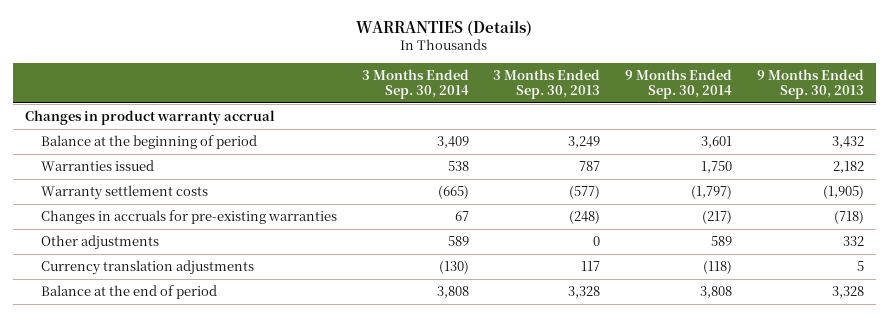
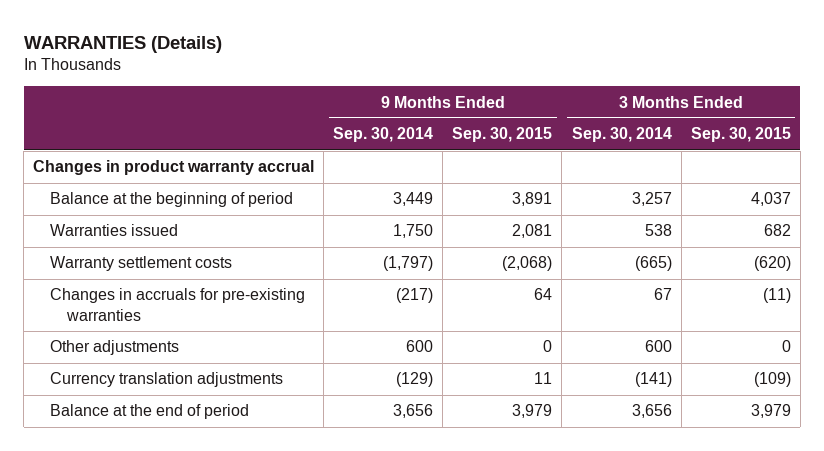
[493,69,601,100] 3 Months Ended Sep. 30, 2013 -> none
[756,69,864,100] 9 Months Ended Sep. 30, 2013 -> none
none -> [452,127,553,143] Sep. 30, 2015
none -> [690,127,791,143] Sep. 30, 2015
[436,136,469,149] 3,409 -> [631,192,672,207] 3,257
[701,136,733,149] 3,601 -> [393,192,434,207] 3,449
[447,236,469,247] 589 -> [644,340,672,353] 600
[711,236,733,247] 589 -> [406,340,434,353] 600
[438,260,469,275] (130) -> [634,372,672,388] (141)
[703,260,733,275] (118) -> [396,372,434,388] (129)
[436,286,469,299] 3,808 -> [631,404,672,419] 3,656
[700,286,733,299] 3,808 -> [393,404,434,419] 3,656

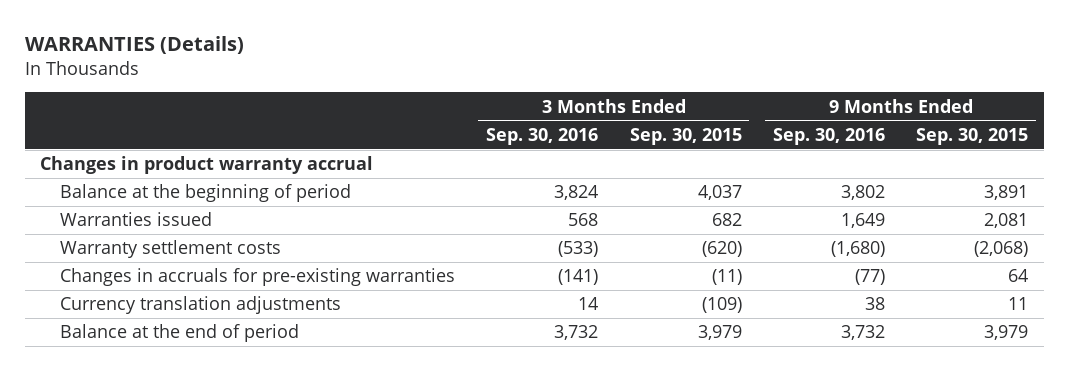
[333,127,434,143] Sep. 30, 2014 -> none
[571,127,672,143] Sep. 30, 2014 -> none
none -> [486,127,599,145] Sep. 30, 2016
none -> [772,127,885,145] Sep. 30, 2016
[50,340,180,356] Other adjustments -> none

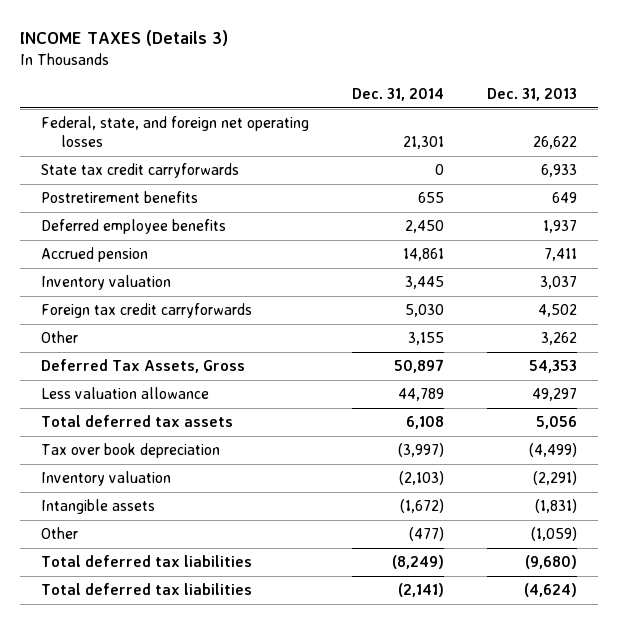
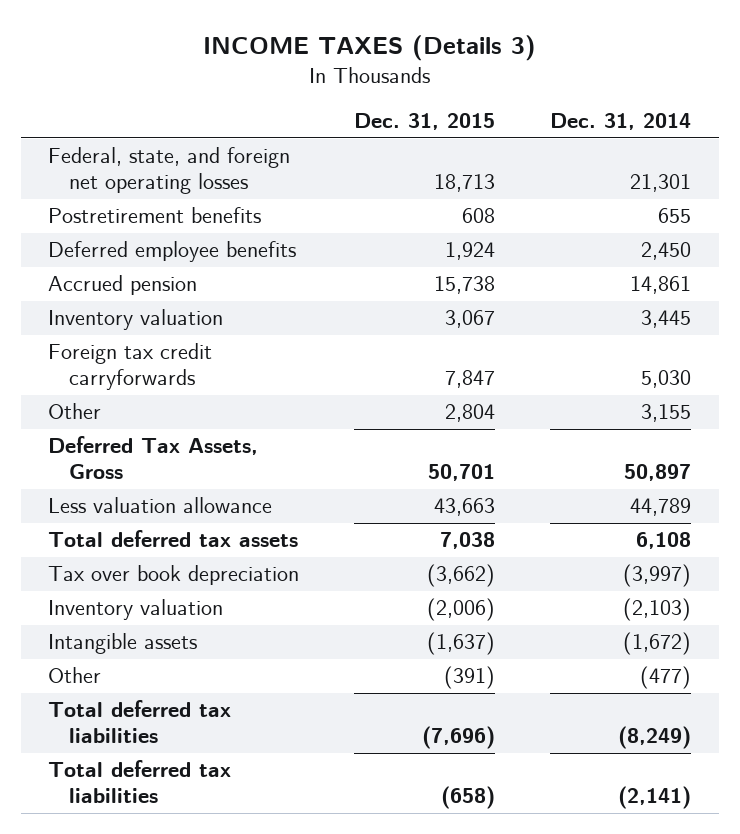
[486,87,577,101] Dec. 31, 2013 -> none
none -> [354,113,496,131] Dec. 31, 2015
[41,163,240,179] State tax credit carryforwards -> none

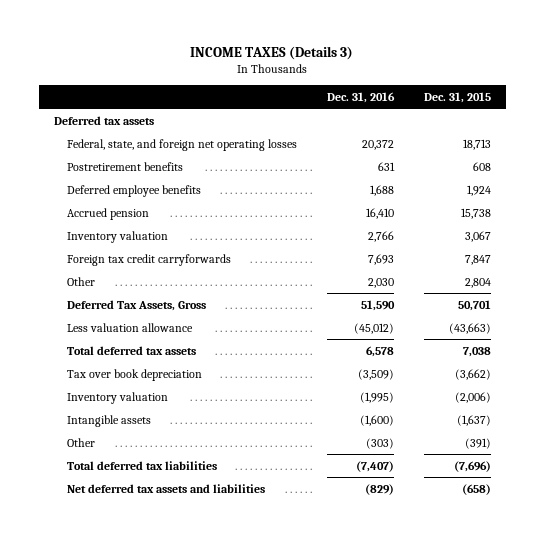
[550,113,692,131] Dec. 31, 2014 -> none
none -> [326,91,395,103] Dec. 31, 2016
none -> [53,115,154,125] Deferred tax assets
[434,498,496,517] 43,663 -> [448,322,491,334] (43,663)
[48,760,232,804] Total deferred tax liabilities -> [66,483,265,493] Net deferred tax assets and liabilities

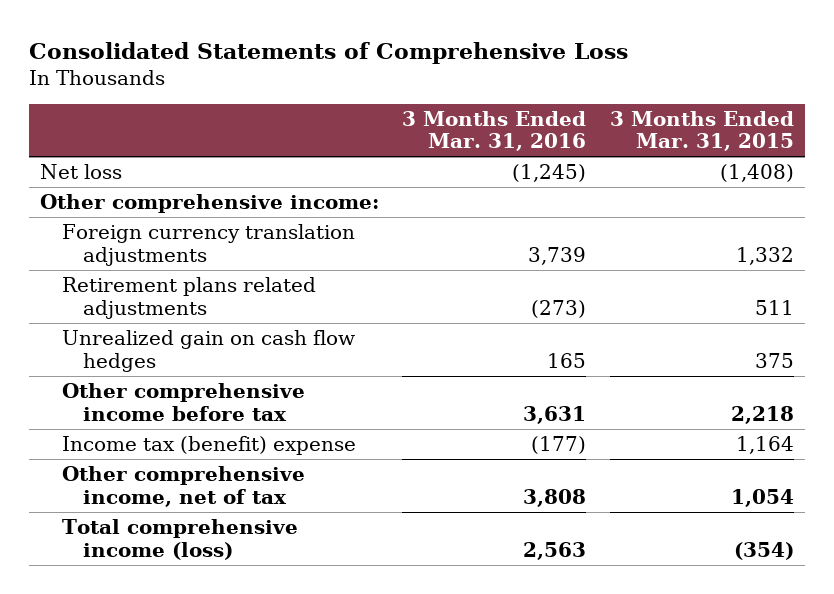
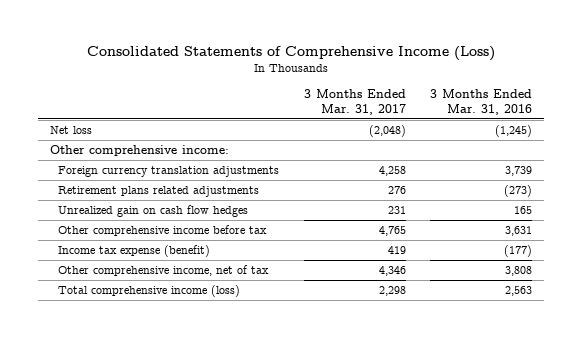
[28,41,628,64] Consolidated Statements of Comprehensive Loss -> [86,46,495,62] Consolidated Statements of Comprehensive Income (Loss)
[609,110,794,152] 3 Months Ended Mar. 31, 2015 -> none
none -> [303,89,406,116] 3 Months Ended Mar. 31, 2017
[61,436,356,456] Income tax (benefit) expense -> [58,244,211,257] Income tax expense (benefit)

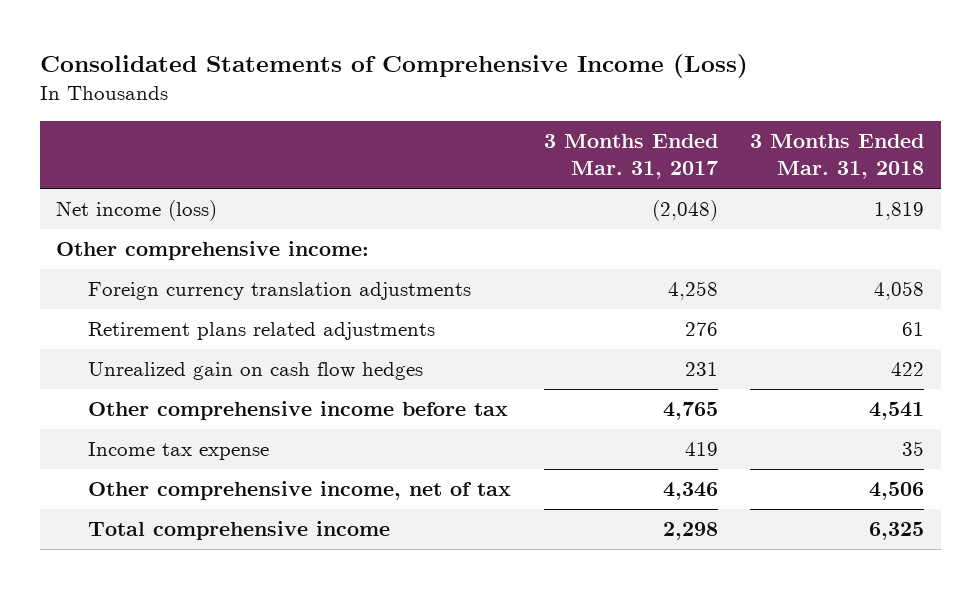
[430,89,533,116] 3 Months Ended Mar. 31, 2016 -> none
none -> [750,134,925,180] 3 Months Ended Mar. 31, 2018
[49,125,92,134] Net loss -> [56,200,218,222] Net income (loss)
[58,244,211,257] Income tax expense (benefit) -> [87,442,269,461] Income tax expense
[58,284,241,297] Total comprehensive income (loss) -> [87,521,390,541] Total comprehensive income

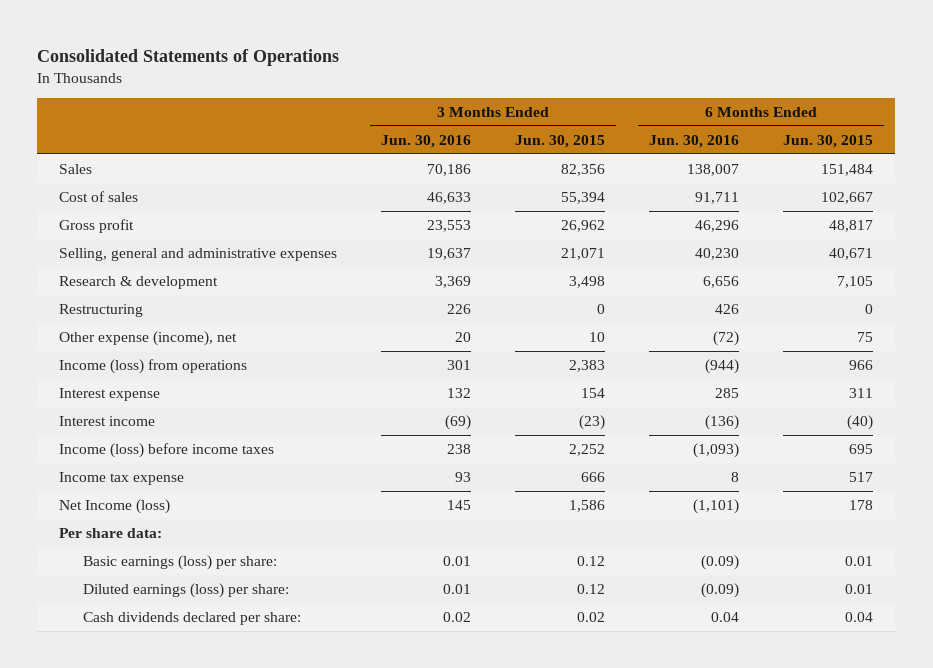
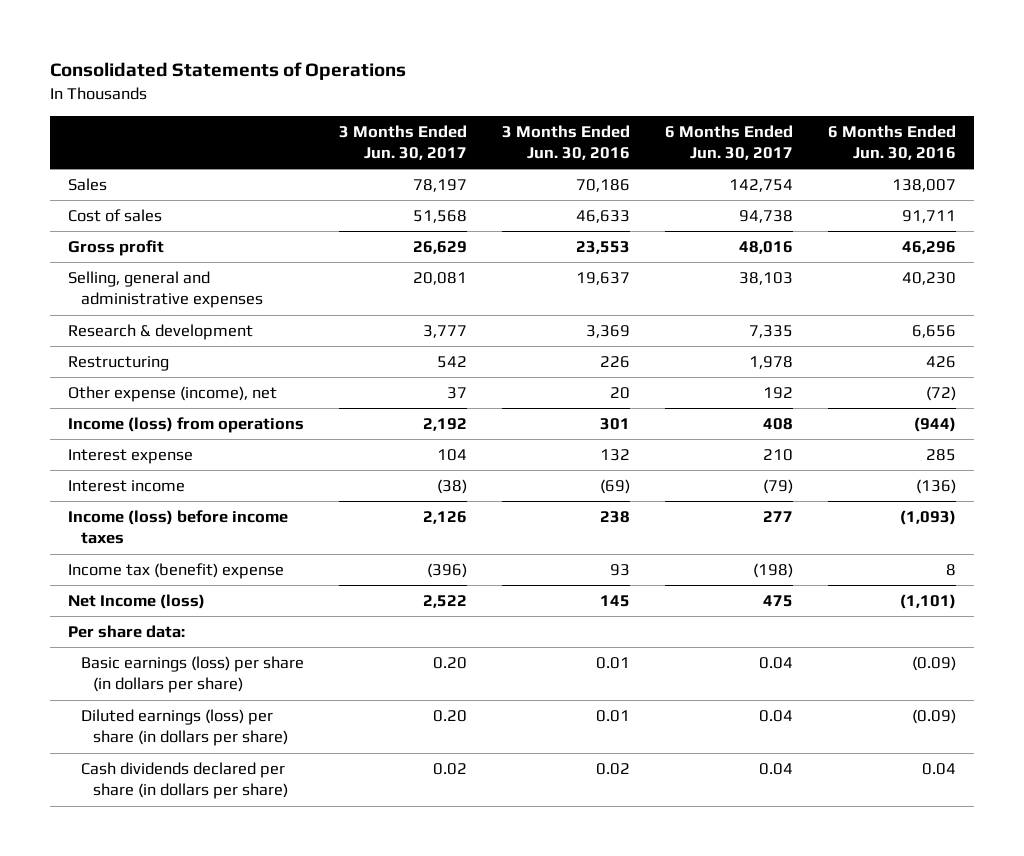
[515,134,606,148] Jun. 30, 2015 -> none
[783,134,874,148] Jun. 30, 2015 -> none
none -> [338,124,467,160] 3 Months Ended Jun. 30, 2017
none -> [665,124,794,160] 6 Months Ended Jun. 30, 2017
[59,471,185,485] Income tax expense -> [67,563,284,580] Income tax (benefit) expense
[83,554,278,570] Basic earnings (loss) per share: -> [80,656,304,694] Basic earnings (loss) per share (in dollars per share)
[83,582,290,598] Diluted earnings (loss) per share: -> [80,709,289,747] Diluted earnings (loss) per share (in dollars per share)
[83,611,302,625] Cash dividends declared per share: -> [80,762,289,800] Cash dividends declared per share (in dollars per share)

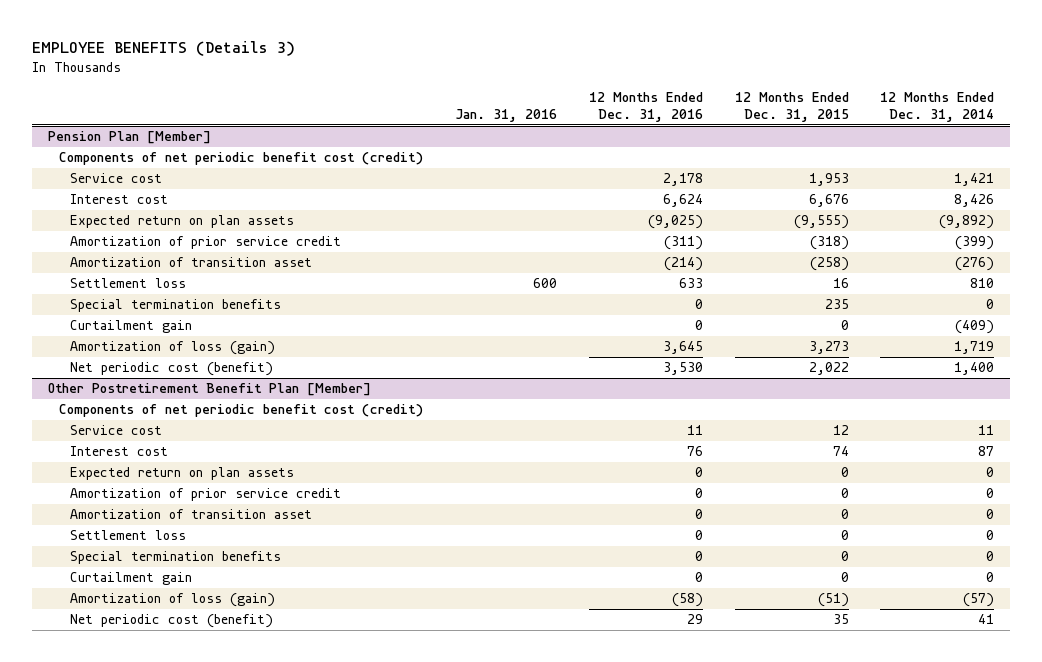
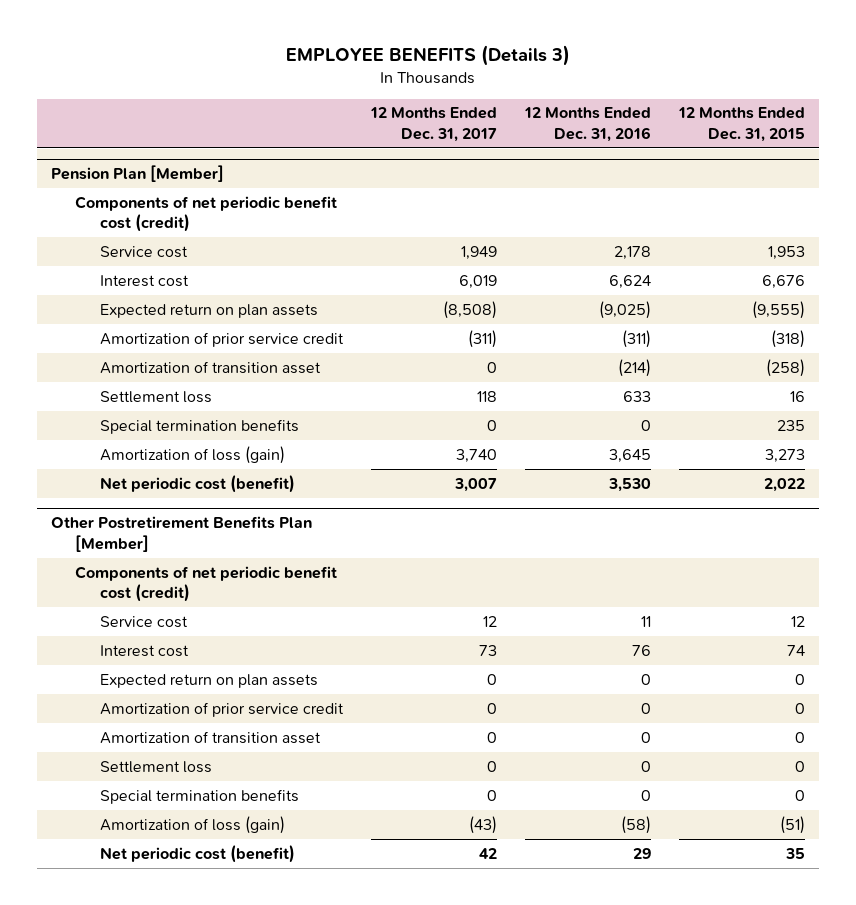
[454,108,557,122] Jan. 31, 2016 -> none
[880,91,995,122] 12 Months Ended Dec. 31, 2014 -> none
none -> [370,107,498,142] 12 Months Ended Dec. 31, 2017
[69,320,192,334] Curtailment gain -> none
[47,383,371,397] Other Postretirement Benefit Plan [Member] -> [50,516,312,552] Other Postretirement Benefits Plan [Member]
[69,572,192,586] Curtailment gain -> none

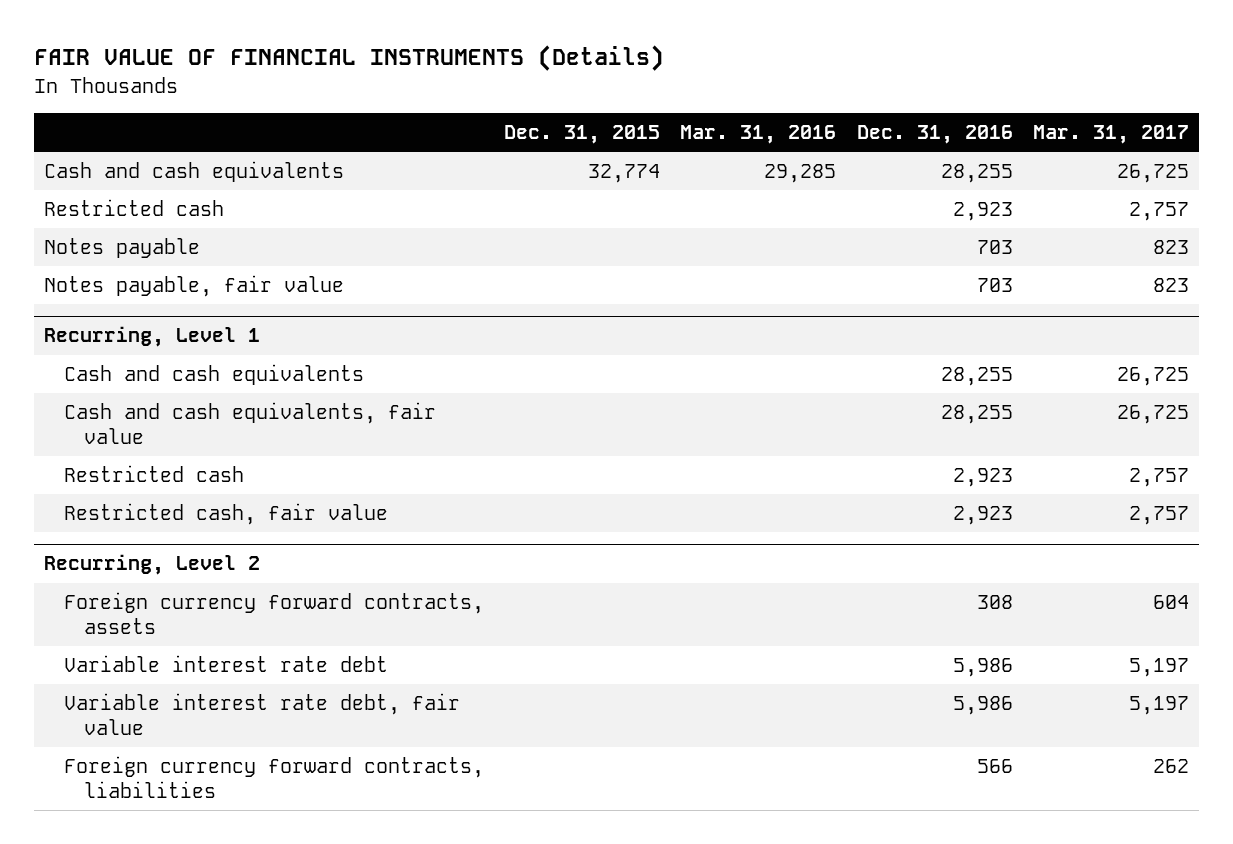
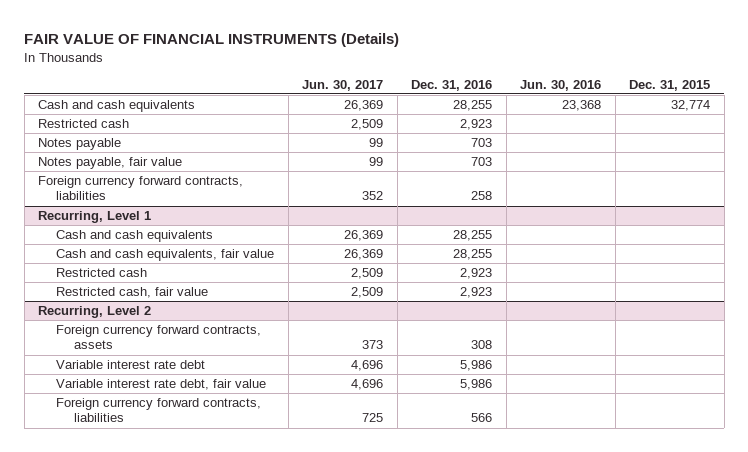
[680,125,837,145] Mar. 31, 2016 -> none
[1033,125,1190,145] Mar. 31, 2017 -> none
none -> [302,79,384,91] Jun. 30, 2017
none -> [520,79,602,91] Jun. 30, 2016
none -> [38,176,244,201] Foreign currency forward contracts, liabilities

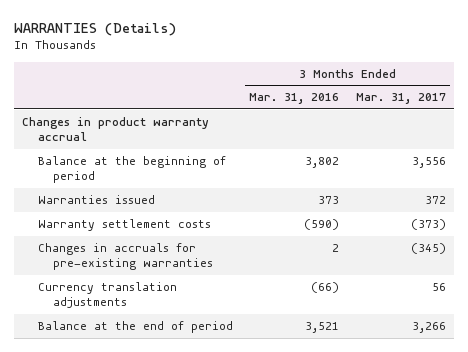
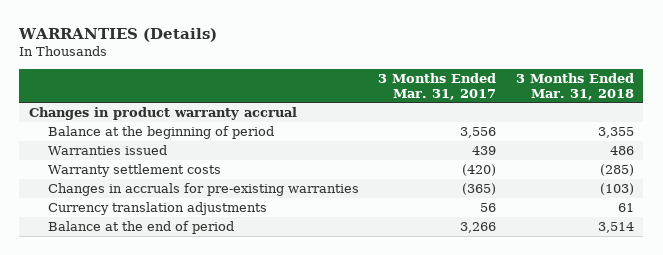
[249,93,340,105] Mar. 31, 2016 -> none
none -> [515,72,634,100] 3 Months Ended Mar. 31, 2018
[424,195,446,204] 372 -> [472,146,497,156] 439
[410,218,446,230] (373) -> [462,164,497,177] (420)
[410,242,446,254] (345) -> [462,183,497,196] (365)

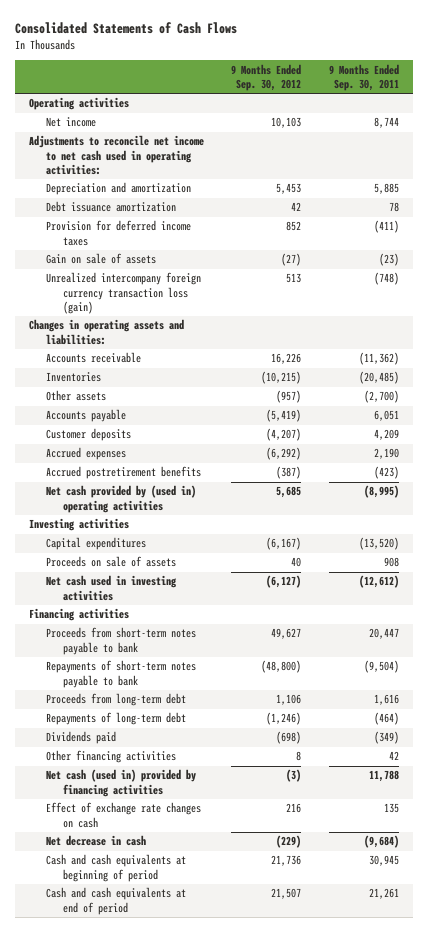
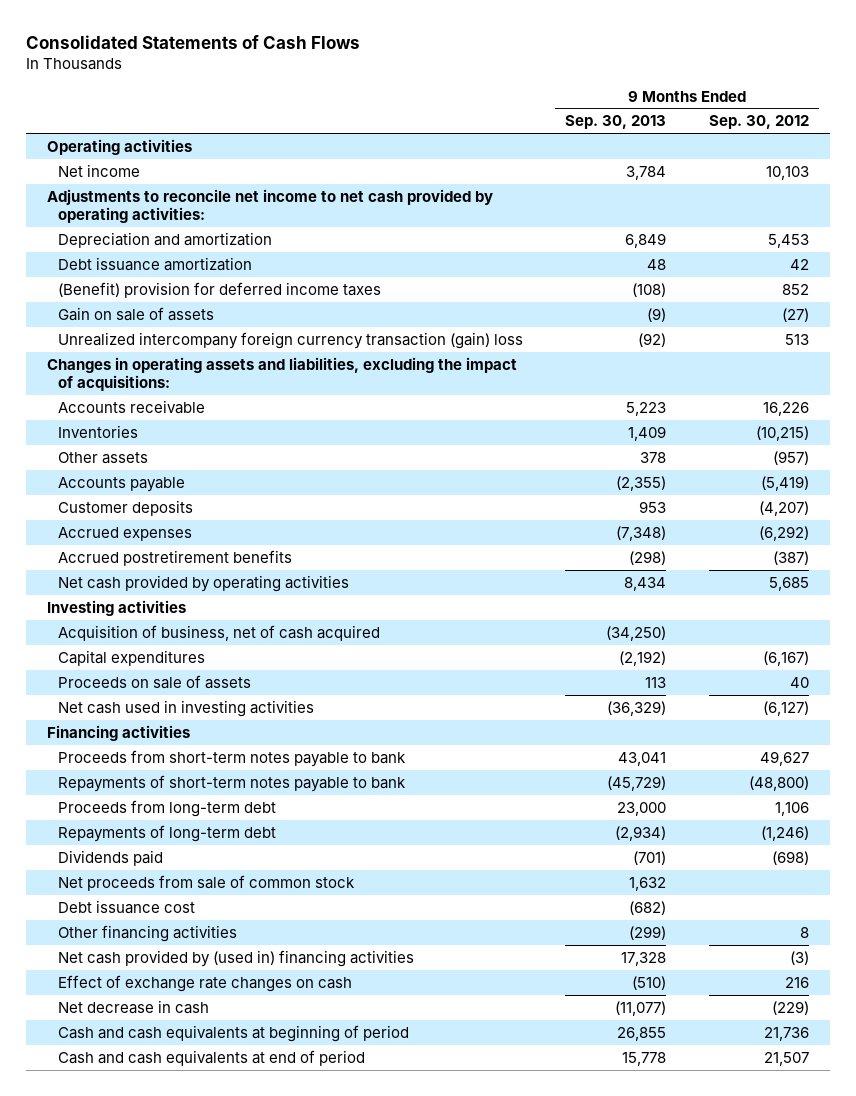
[328,63,399,91] 9 Months Ended Sep. 30, 2011 -> none
none -> [565,115,667,130] Sep. 30, 2013
[28,135,204,175] Adjustments to reconcile net income to net cash used in operating activities: -> [47,188,494,224] Adjustments to reconcile net income to net cash provided by operating activities:
[45,220,191,246] Provision for deferred income taxes -> [58,281,382,298] (Benefit) provision for deferred income taxes
[45,272,201,314] Unrealized intercompany foreign currency transaction loss (gain) -> [58,331,524,349] Unrealized intercompany foreign currency transaction (gain) loss
[28,319,184,345] Changes in operating assets and liabilities: -> [47,356,518,392] Changes in operating assets and liabilities, excluding the impact of acquisitions:
[45,485,196,513] Net cash provided by (used in) operating activities -> [58,574,350,592] Net cash provided by operating activities
none -> [58,624,381,641] Acquisition of business, net of cash acquired
none -> [58,874,356,891] Net proceeds from sale of common stock
none -> [58,899,196,914] Debt issuance cost
[45,769,196,797] Net cash (used in) provided by financing activities -> [58,949,415,967] Net cash provided by (used in) financing activities

